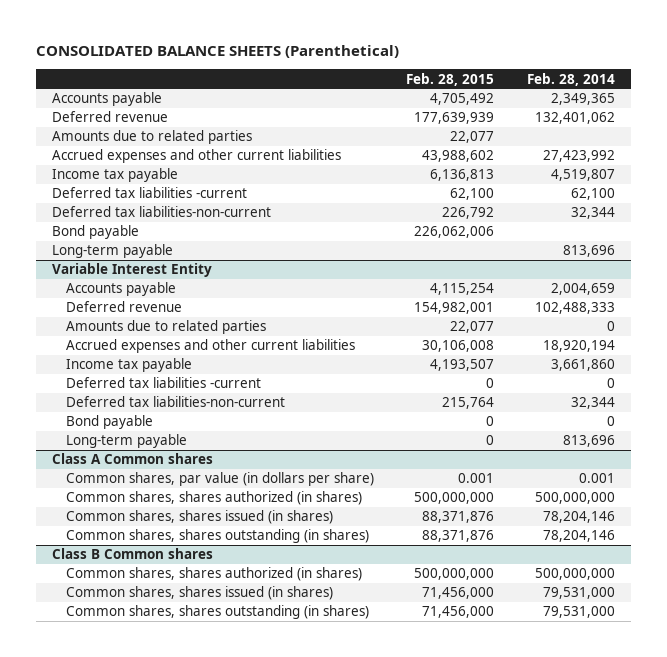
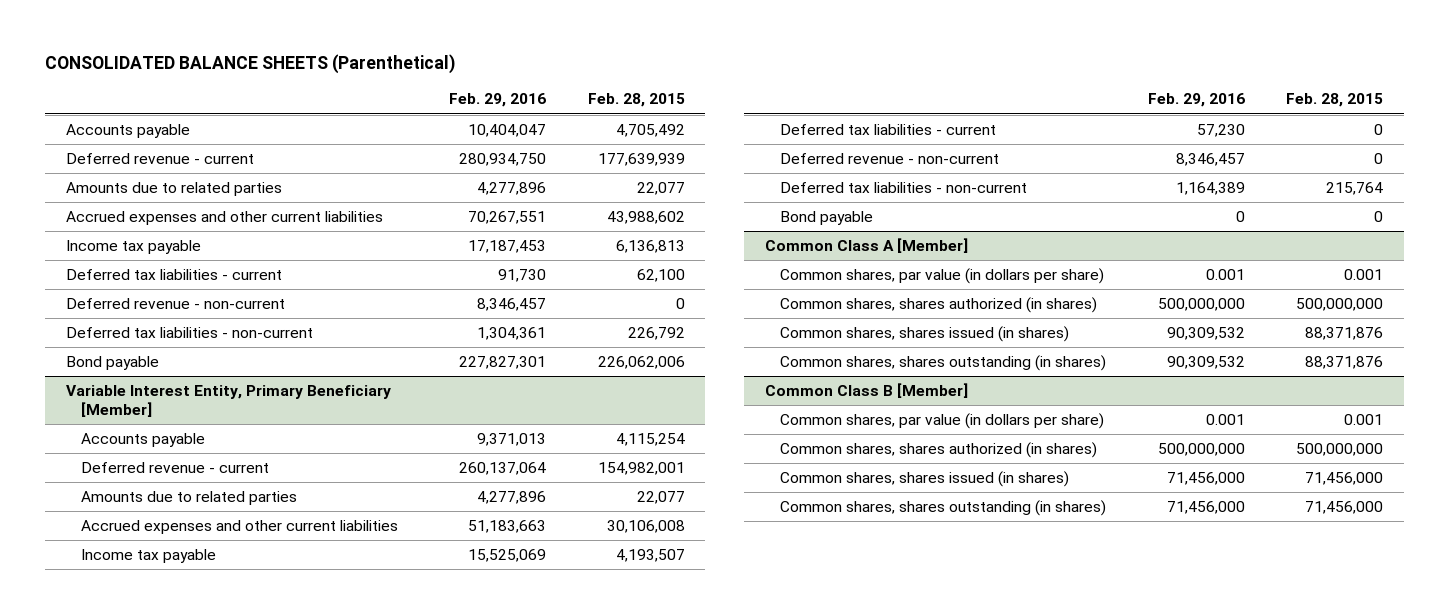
[526,72,615,86] Feb. 28, 2014 -> none
none -> [448,93,546,108] Feb. 29, 2016
[51,111,168,123] Deferred revenue -> [65,153,254,165] Deferred revenue - current
[51,187,247,199] Deferred tax liabilities -current -> [65,269,282,281] Deferred tax liabilities - current
none -> [65,298,285,310] Deferred revenue - non-current
[51,206,271,218] Deferred tax liabilities-non-current -> [65,327,313,339] Deferred tax liabilities - non-current
[51,244,173,259] Long-term payable -> none
[51,263,212,278] Variable Interest Entity -> [65,385,391,418] Variable Interest Entity, Primary Beneficiary [Member]
[65,301,182,313] Deferred revenue -> [80,462,269,474] Deferred revenue - current
[65,377,261,389] Deferred tax liabilities -current -> [779,124,996,136] Deferred tax liabilities - current
none -> [779,153,999,165] Deferred revenue - non-current
[65,396,285,408] Deferred tax liabilities-non-current -> [779,182,1027,194] Deferred tax liabilities - non-current
[65,434,187,449] Long-term payable -> none
[51,453,213,465] Class A Common shares -> [764,238,968,254] Common Class A [Member]
[51,548,213,560] Class B Common shares -> [764,383,968,399] Common Class B [Member]
none -> [779,413,1104,430] Common shares, par value (in dollars per share)

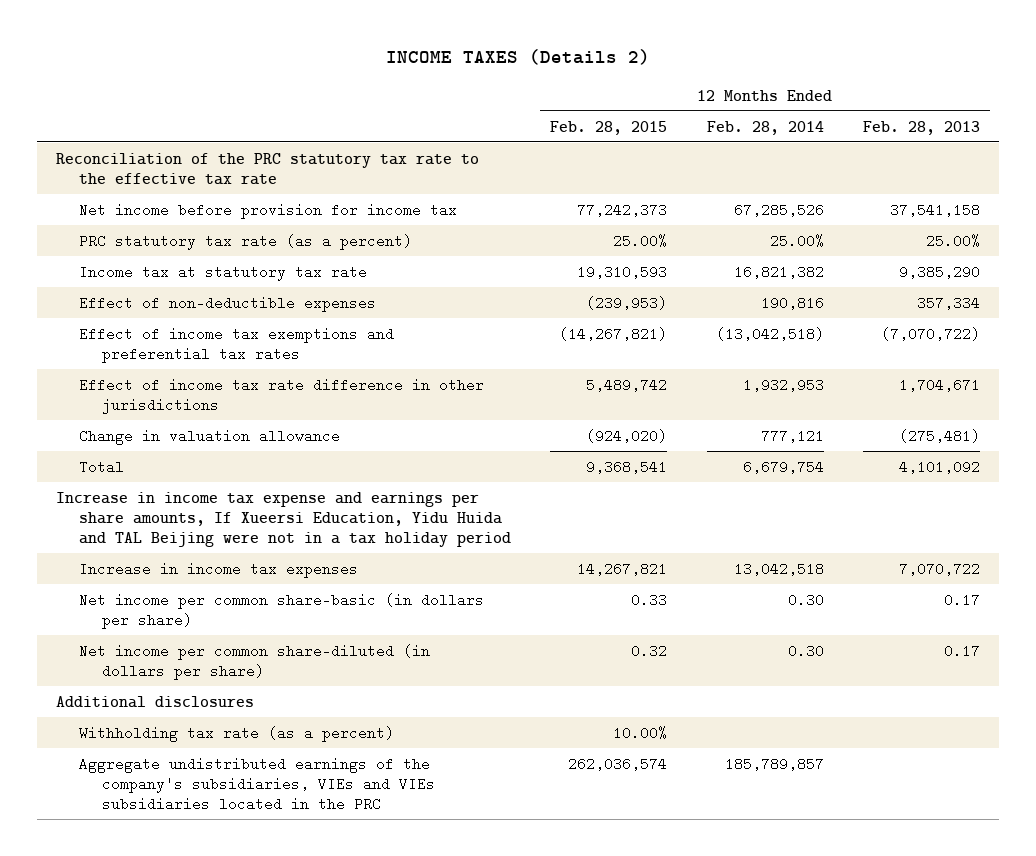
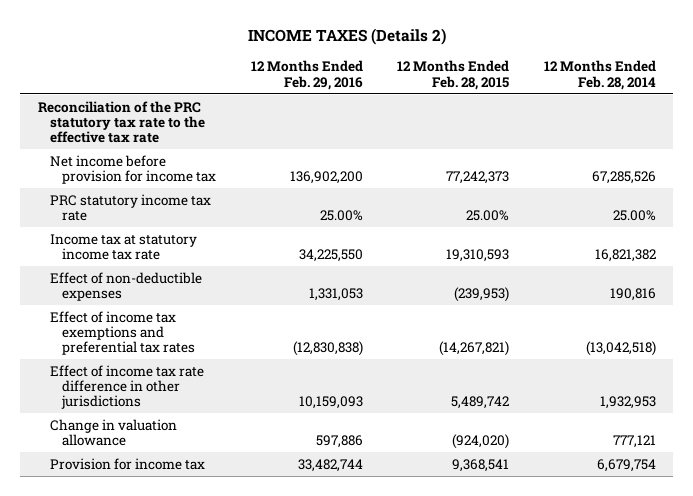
[862,120,980,135] Feb. 28, 2013 -> none
none -> [250,60,363,90] 12 Months Ended Feb. 29, 2016
[78,233,412,250] PRC statutory tax rate (as a percent) -> [49,193,211,221] PRC statutory income tax rate
[78,264,367,281] Income tax at statutory tax rate -> [49,233,197,260] Income tax at statutory income tax rate
[56,491,511,548] Increase in income tax expense and earnings per share amounts, If Xueersi Education, Yidu Huida and TAL Beijing were not in a tax holiday period -> none
[78,561,358,578] Increase in income tax expenses -> none
[78,592,484,629] Net income per common share-basic (in dollars per share) -> none
[78,643,430,680] Net income per common share-diluted (in dollars per share) -> none
[56,695,255,708] Additional disclosures -> none
[78,725,394,742] Withholding tax rate (as a percent) -> none
[78,756,435,812] Aggregate undistributed earnings of the company's subsidiaries, VIEs and VIEs subsidiaries located in the PRC -> none
[78,459,124,474] Total -> [49,457,205,470] Provision for income tax

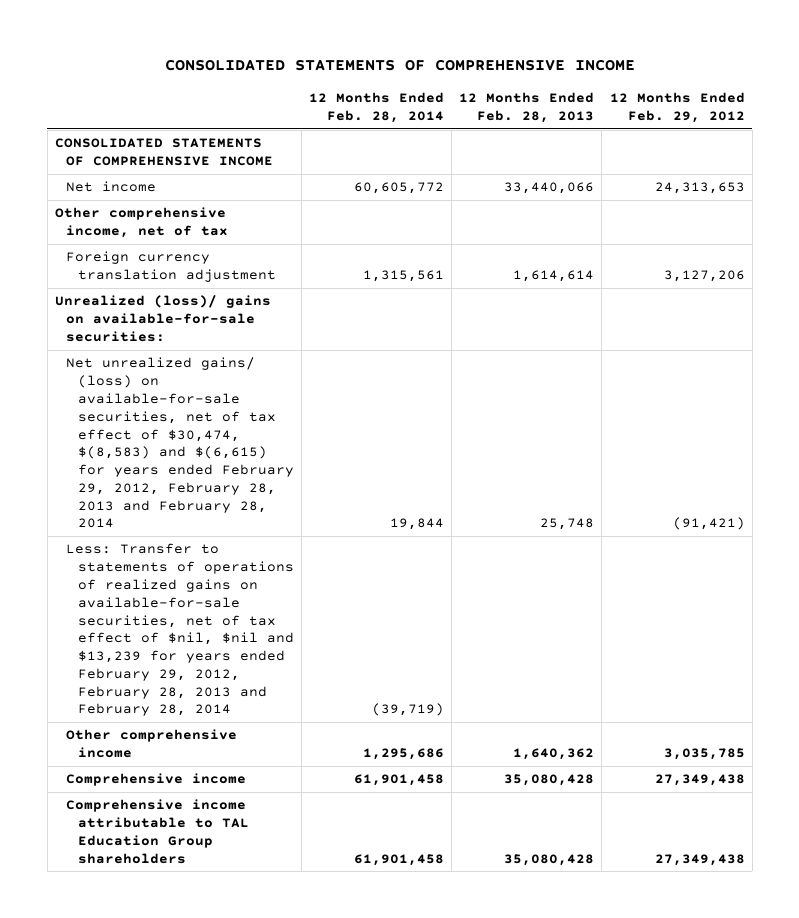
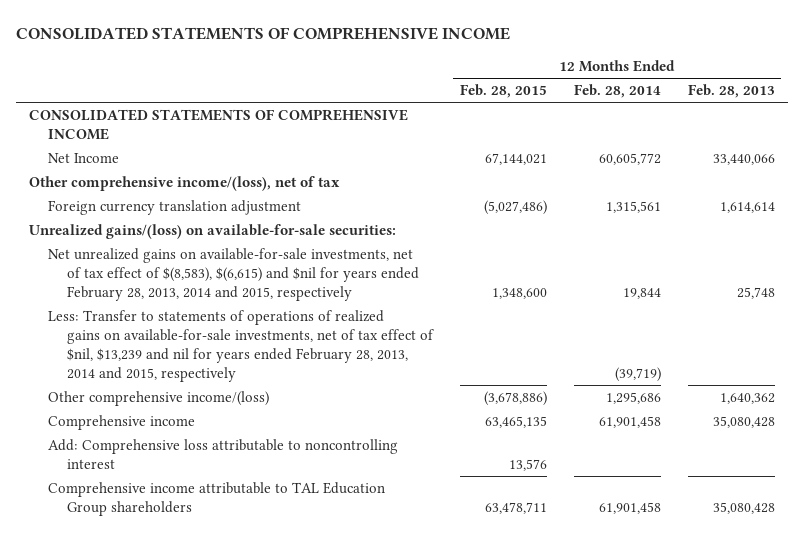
[609,92,745,123] 12 Months Ended Feb. 29, 2012 -> none
none -> [460,83,548,98] Feb. 28, 2015
[66,181,157,193] Net income -> [48,152,120,163] Net Income
[54,207,229,239] Other comprehensive income, net of tax -> [29,175,341,191] Other comprehensive income/(loss), net of tax
[54,295,271,342] Unrealized (loss)/ gains on available-for-sale securities: -> [29,223,397,239] Unrealized gains/(loss) on available-for-sale securities:
[66,357,294,529] Net unrealized gains/ (loss) on available-for-sale securities, net of tax effect of $30,474, $(8,583) and $(6,615) for years ended February 29, 2012, February 28, 2013 and February 28, 2014 -> [48,247,420,301] Net unrealized gains on available-for-sale investments, net of tax effect of $(8,583), $(6,615) and $nil for years ended February 28, 2013, 2014 and 2015, respectively
[66,543,294,717] Less: Transfer to statements of operations of realized gains on available-for-sale securities, net of tax effect of $nil, $nil and $13,239 for years ended February 29, 2012, February 28, 2013 and February 28, 2014 -> [48,309,435,383] Less: Transfer to statements of operations of realized gains on available-for-sale investments, net of tax effect of $nil, $13,239 and nil for years ended February 28, 2013, 2014 and 2015, respectively
[66,729,238,759] Other comprehensive income -> [48,390,270,406] Other comprehensive income/(loss)
none -> [48,438,399,469] Add: Comprehensive loss attributable to noncontrolling interest

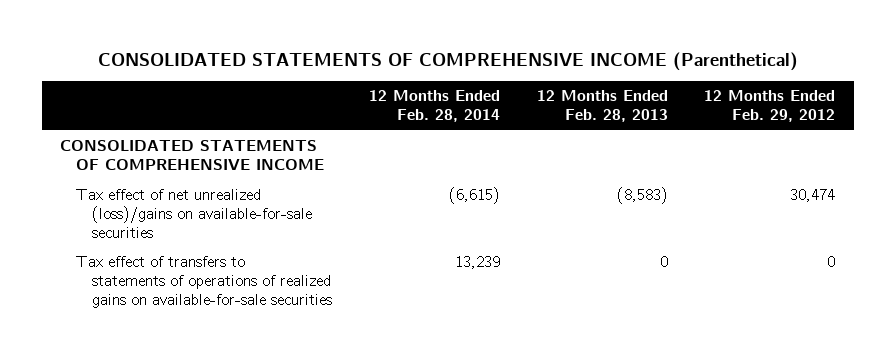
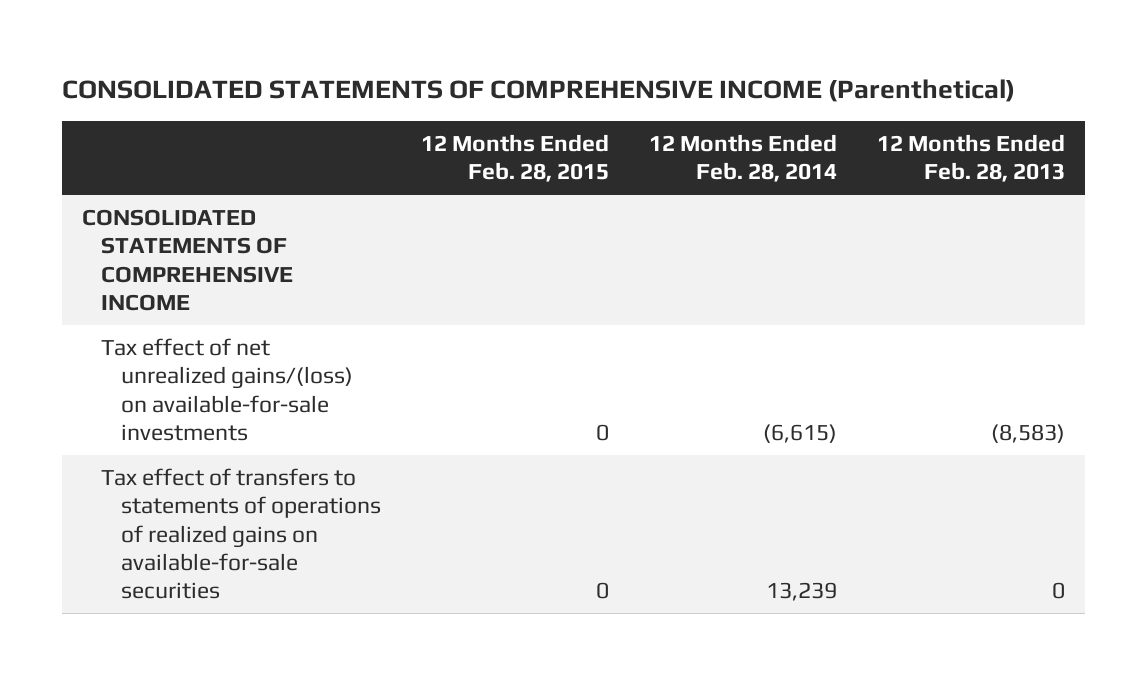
[704,90,836,122] 12 Months Ended Feb. 29, 2012 -> none
none -> [420,133,609,182] 12 Months Ended Feb. 28, 2015
[76,189,313,238] Tax effect of net unrealized (loss)/gains on available-for-sale securities -> [101,338,353,441] Tax effect of net unrealized gains/(loss) on available-for-sale investments

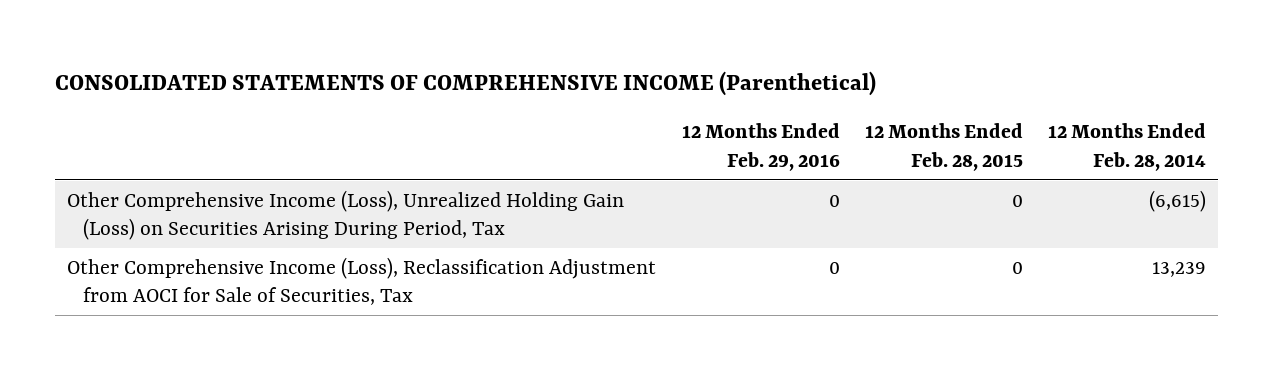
[876,133,1065,182] 12 Months Ended Feb. 28, 2013 -> none
none -> [681,123,840,171] 12 Months Ended Feb. 29, 2016
[81,209,294,311] CONSOLIDATED STATEMENTS OF COMPREHENSIVE INCOME -> none
[101,338,353,441] Tax effect of net unrealized gains/(loss) on available-for-sale investments -> [67,189,625,241] Other Comprehensive Income (Loss), Unrealized Holding Gain (Loss) on Securities Arising During Period, Tax
[101,468,381,599] Tax effect of transfers to statements of operations of realized gains on available-for-sale securities -> [67,256,657,306] Other Comprehensive Income (Loss), Reclassification Adjustment from AOCI for Sale of Securities, Tax

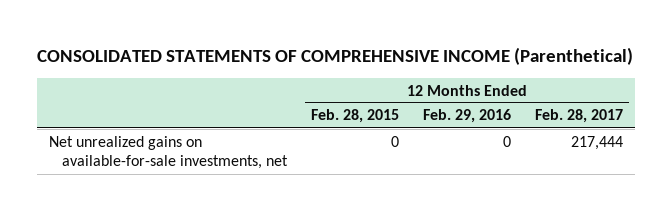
[1047,123,1206,171] 12 Months Ended Feb. 28, 2014 -> none
none -> [534,109,623,124] Feb. 28, 2017
[67,256,657,306] Other Comprehensive Income (Loss), Reclassification Adjustment from AOCI for Sale of Securities, Tax -> none
[67,189,625,241] Other Comprehensive Income (Loss), Unrealized Holding Gain (Loss) on Securities Arising During Period, Tax -> [48,135,289,170] Net unrealized gains on available-for-sale investments, net

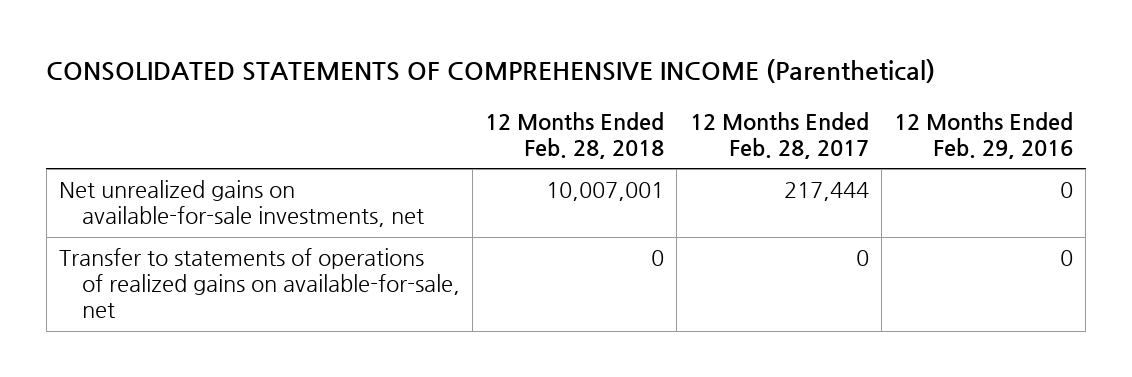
[311,109,400,124] Feb. 28, 2015 -> none
none -> [485,111,665,159] 12 Months Ended Feb. 28, 2018
none -> [58,248,460,319] Transfer to statements of operations of realized gains on available-for-sale, net

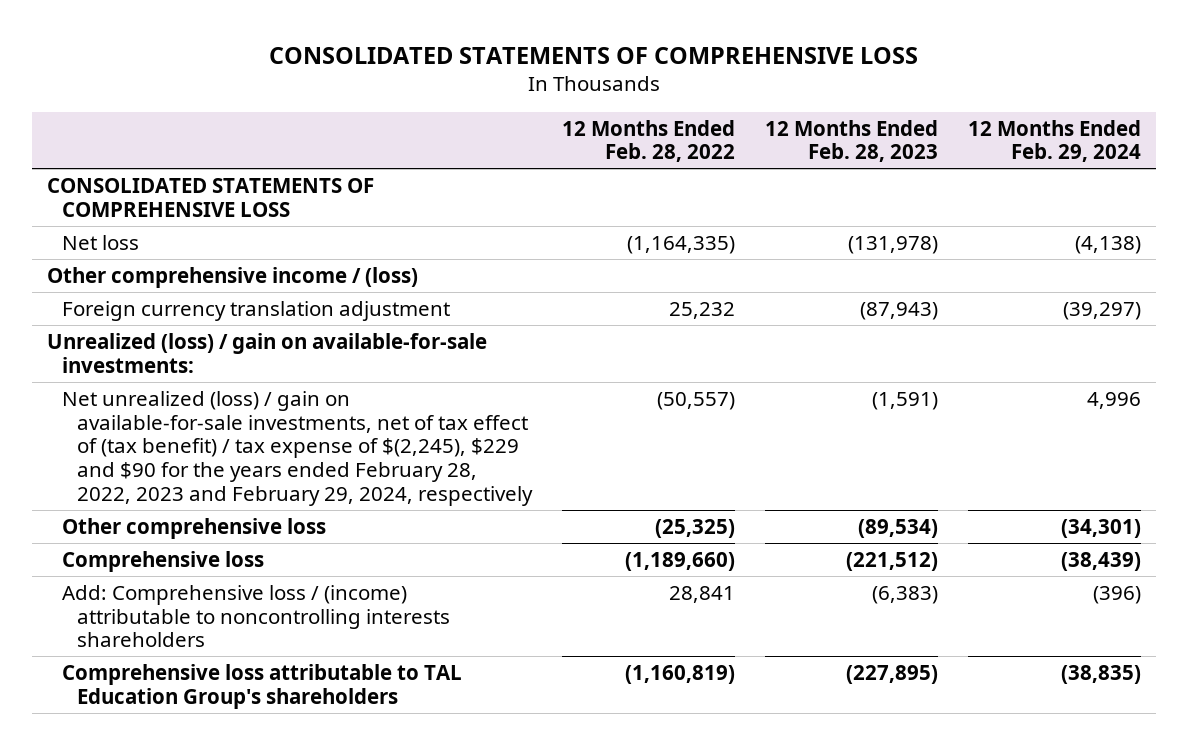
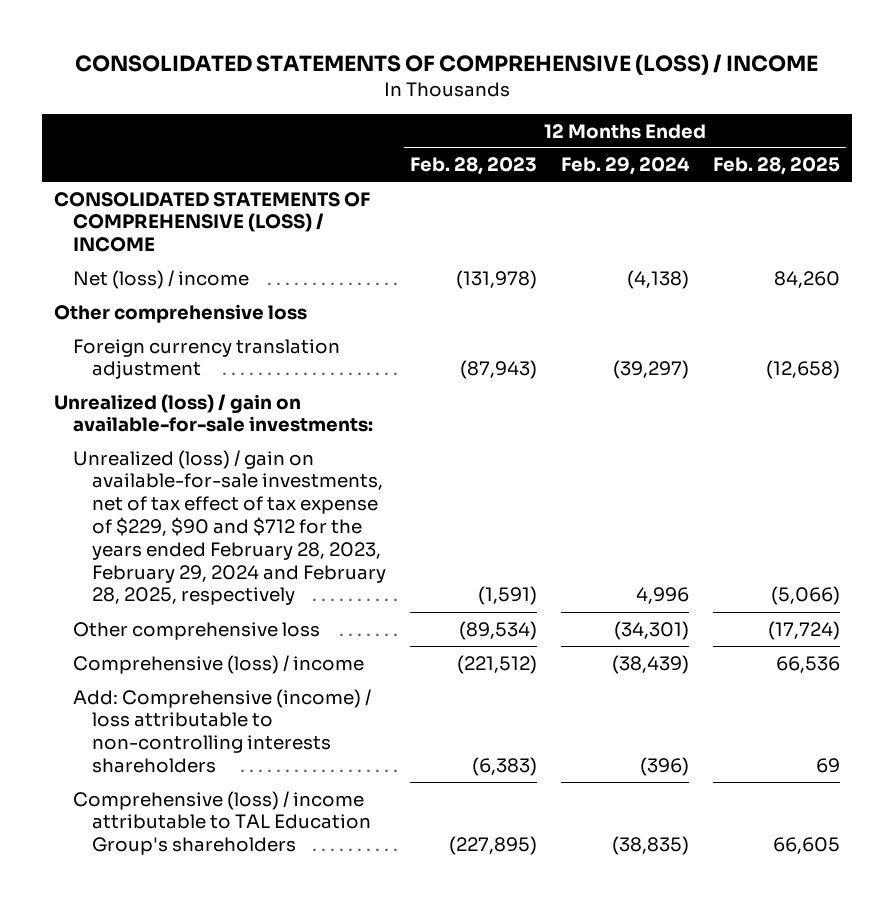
[269,46,919,64] CONSOLIDATED STATEMENTS OF COMPREHENSIVE LOSS -> [75,53,819,75] CONSOLIDATED STATEMENTS OF COMPREHENSIVE (LOSS) / INCOME
[562,119,736,163] 12 Months Ended Feb. 28, 2022 -> none
none -> [713,157,841,176] Feb. 28, 2025
[46,177,374,217] CONSOLIDATED STATEMENTS OF COMPREHENSIVE LOSS -> [54,191,371,253] CONSOLIDATED STATEMENTS OF COMPREHENSIVE (LOSS) / INCOME
[62,234,140,250] Net loss -> [73,269,250,289] Net (loss) / income
[46,266,418,288] Other comprehensive income / (loss) -> [54,303,308,323] Other comprehensive loss
[62,390,534,506] Net unrealized (loss) / gain on available-for-sale investments, net of tax effect of (tax benefit) / tax expense of $(2,245), $229 and $90 for the years ended February 28, 2022, 2023 and February 29, 2024, respectively -> [73,449,386,606] Unrealized (loss) / gain on available-for-sale investments, net of tax effect of tax expense of $229, $90 and $712 for the years ended February 28, 2023, February 29, 2024 and February 28, 2025, respectively
[62,550,265,572] Comprehensive loss -> [73,654,365,674] Comprehensive (loss) / income
[62,584,451,648] Add: Comprehensive loss / (income) attributable to noncontrolling interests shareholders -> [73,688,372,773] Add: Comprehensive (income) / loss attributable to non-controlling interests shareholders
[62,663,463,709] Comprehensive loss attributable to TAL Education Group's shareholders -> [73,790,371,856] Comprehensive (loss) / income attributable to TAL Education Group's shareholders

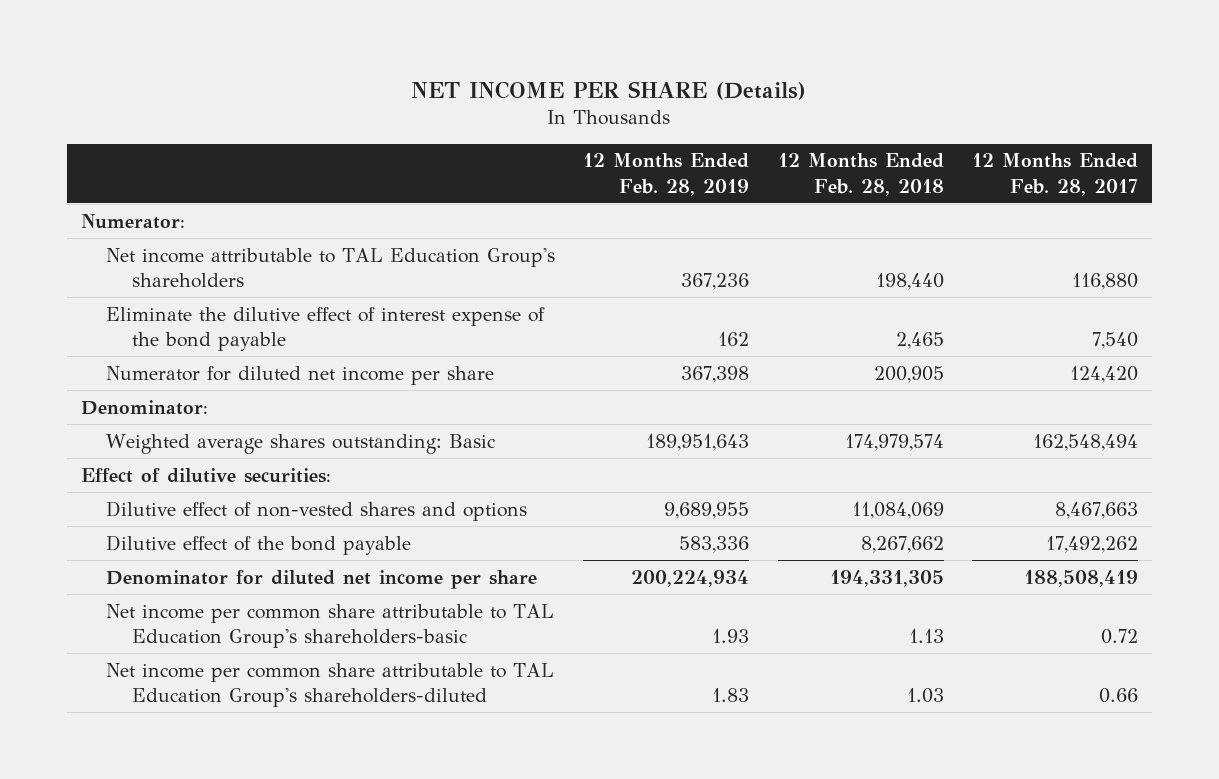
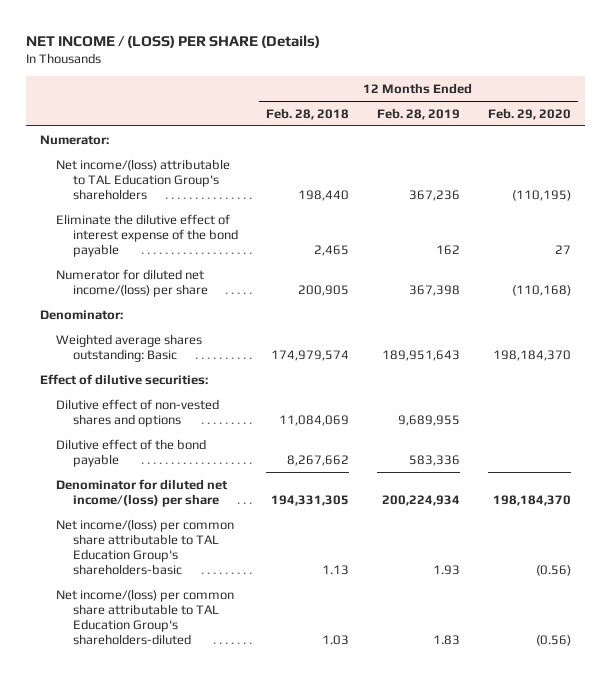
[411,80,807,100] NET INCOME PER SHARE (Details) -> [25,34,320,48] NET INCOME / (LOSS) PER SHARE (Details)
[971,153,1138,196] 12 Months Ended Feb. 28, 2017 -> none
none -> [487,107,571,120] Feb. 29, 2020
[106,247,556,288] Net income attributable to TAL Education Group's shareholders -> [56,158,231,200] Net income/(loss) attributable to TAL Education Group's shareholders
[106,365,495,385] Numerator for diluted net income per share -> [56,268,208,297] Numerator for diluted net income/(loss) per share
[106,569,538,589] Denominator for diluted net income per share -> [56,478,229,507] Denominator for diluted net income/(loss) per share
[106,603,555,648] Net income per common share attributable to TAL Education Group's shareholders-basic -> [56,518,235,575] Net income/(loss) per common share attributable to TAL Education Group's shareholders-basic
[106,662,555,707] Net income per common share attributable to TAL Education Group's shareholders-diluted -> [56,588,235,645] Net income/(loss) per common share attributable to TAL Education Group's shareholders-diluted

